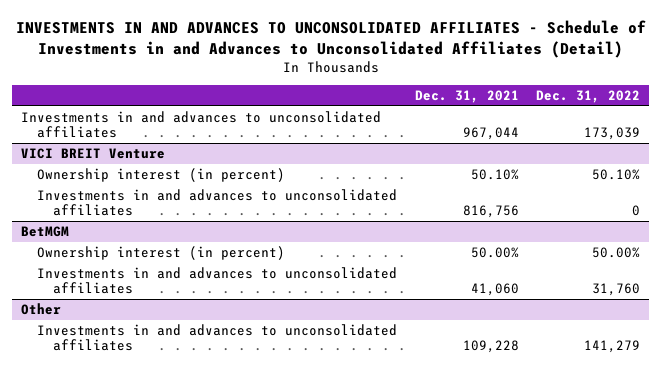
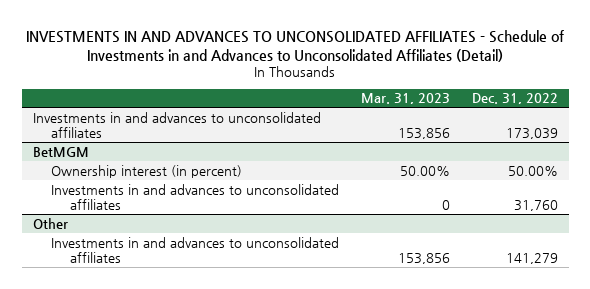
[414,90,519,104] Dec. 31, 2021 -> none
none -> [361,93,451,105] Mar. 31, 2023
[21,148,166,160] VICI BREIT Venture -> none
[37,168,286,183] Ownership interest (in percent) -> none
[37,189,398,217] Investments in and advances to unconsolidated affiliates -> none

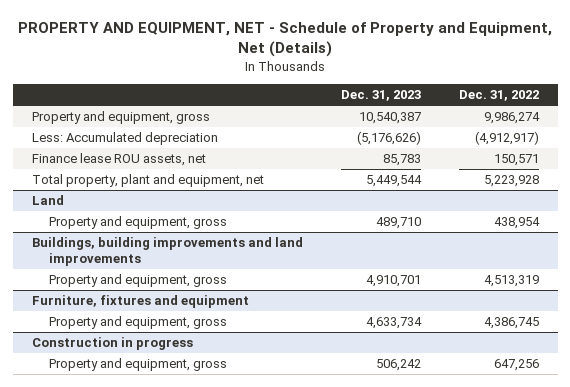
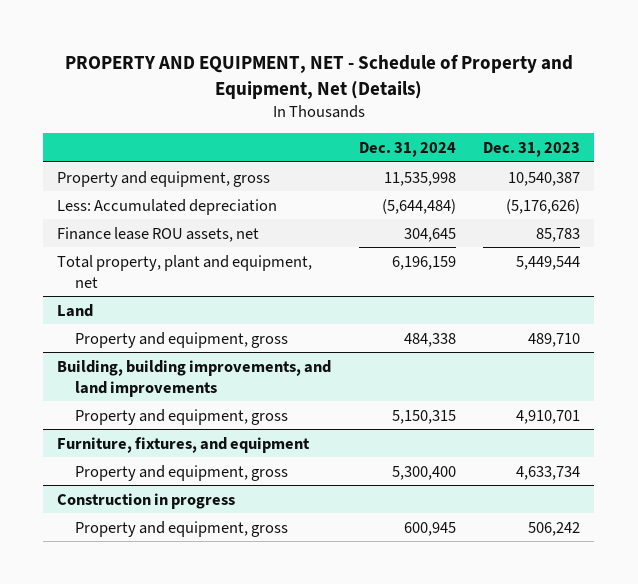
[458,90,539,102] Dec. 31, 2022 -> none
none -> [358,142,456,158] Dec. 31, 2024
[31,237,303,266] Buildings, building improvements and land improvements -> [57,359,332,397] Building, building improvements, and land improvements
[31,295,249,309] Furniture, fixtures and equipment -> [57,436,311,453] Furniture, fixtures, and equipment

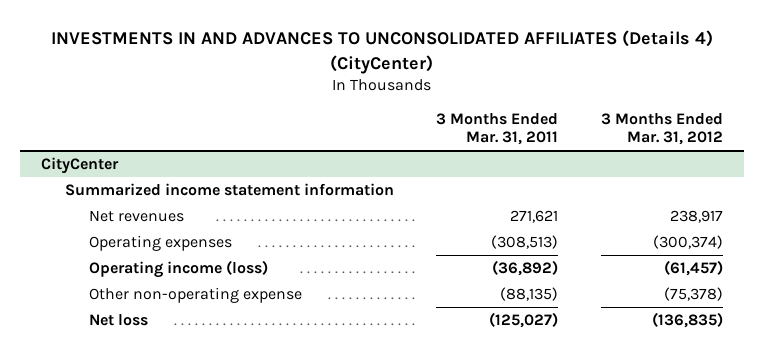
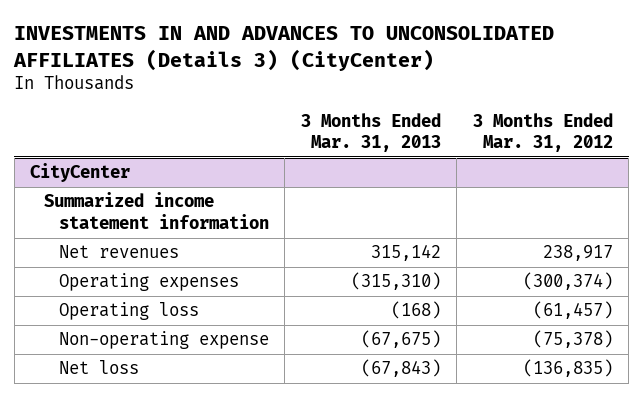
[50,30,713,74] INVESTMENTS IN AND ADVANCES TO UNCONSOLIDATED AFFILIATES (Details 4) (CityCenter) -> [13,26,555,71] INVESTMENTS IN AND ADVANCES TO UNCONSOLIDATED AFFILIATES (Details 3) (CityCenter)
[436,112,559,146] 3 Months Ended Mar. 31, 2011 -> none
none -> [300,112,441,153] 3 Months Ended Mar. 31, 2013
[89,260,269,279] Operating income (loss) -> [58,302,199,321] Operating loss
[89,287,303,304] Other non-operating expense -> [58,331,269,350] Non-operating expense

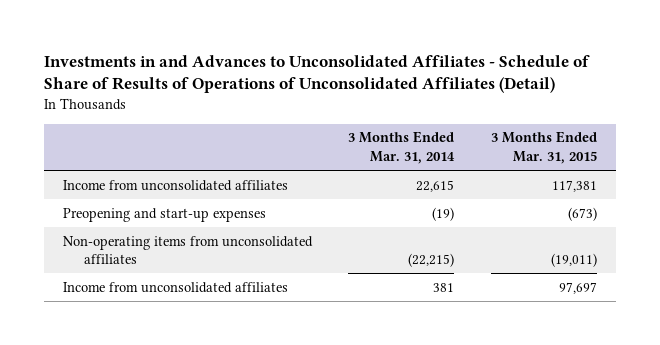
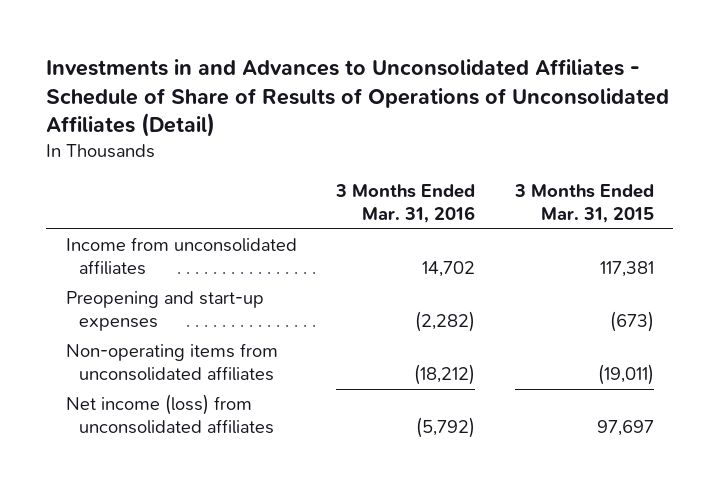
[348,131,456,165] 3 Months Ended Mar. 31, 2014 -> none
none -> [335,183,476,224] 3 Months Ended Mar. 31, 2016
[62,281,288,293] Income from unconsolidated affiliates -> [65,394,275,435] Net income (loss) from unconsolidated affiliates

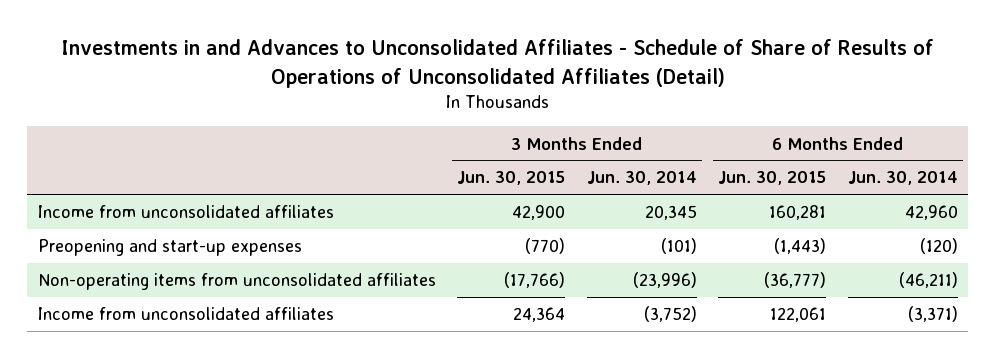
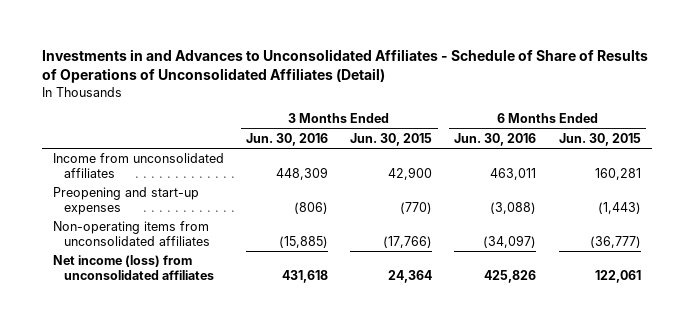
[586,171,697,186] Jun. 30, 2014 -> none
[847,171,958,186] Jun. 30, 2014 -> none
none -> [246,132,329,146] Jun. 30, 2016
none -> [454,132,537,146] Jun. 30, 2016
[37,307,334,321] Income from unconsolidated affiliates -> [53,255,214,280] Net income (loss) from unconsolidated affiliates

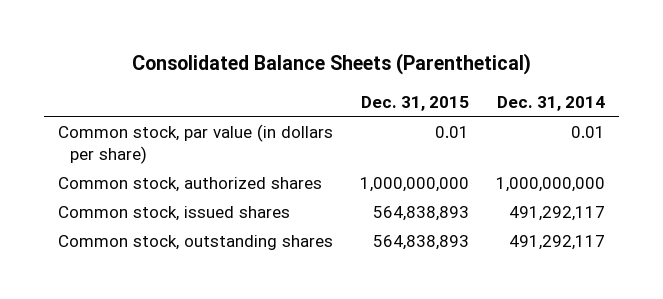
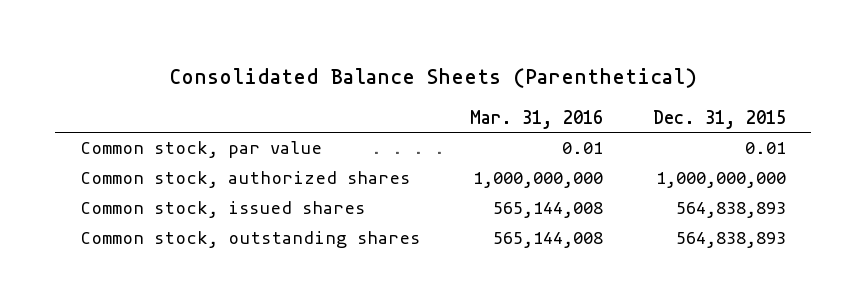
[497,95,606,111] Dec. 31, 2014 -> none
none -> [470,109,604,129] Mar. 31, 2016
[57,123,333,164] Common stock, par value (in dollars per share) -> [80,141,323,159] Common stock, par value

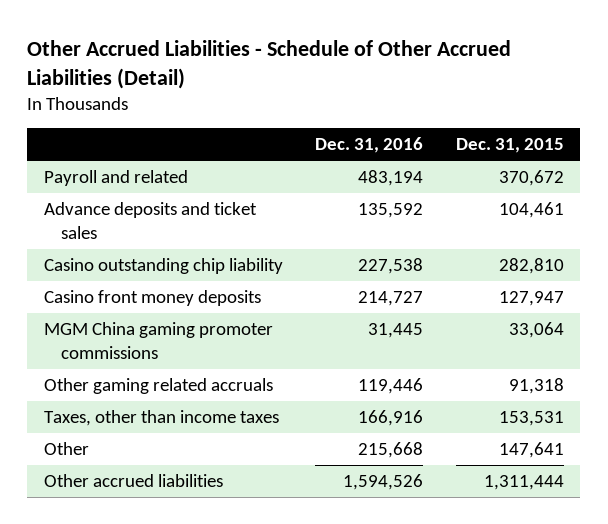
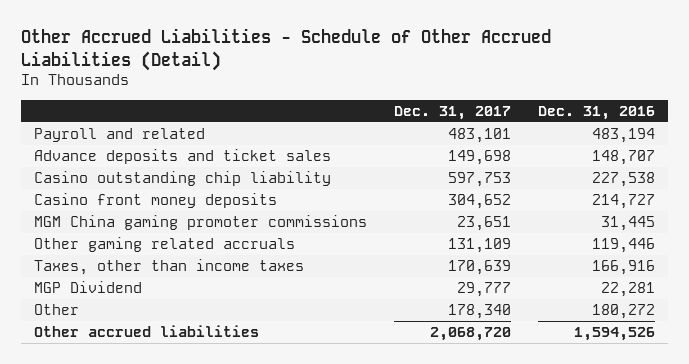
[456,138,565,154] Dec. 31, 2015 -> none
none -> [393,105,511,120] Dec. 31, 2017
[358,203,424,219] 135,592 -> [591,150,655,166] 148,707
none -> [34,281,143,294] MGP Dividend
[358,442,424,459] 215,668 -> [591,304,655,320] 180,272

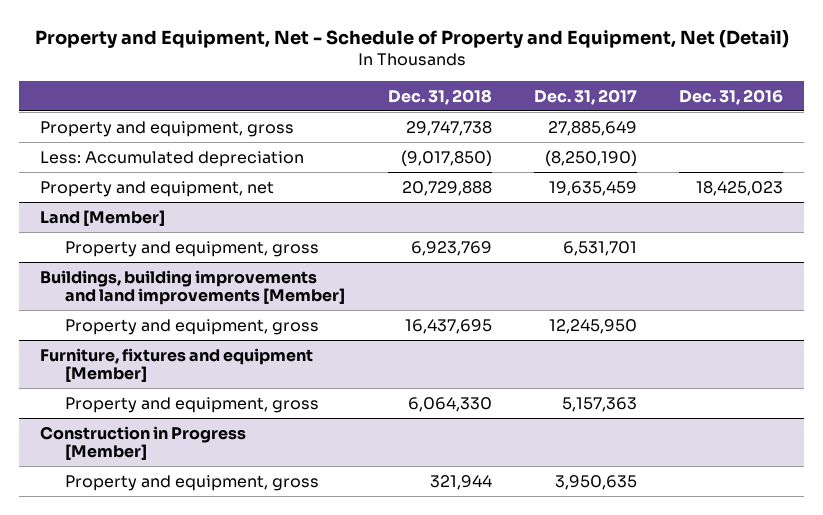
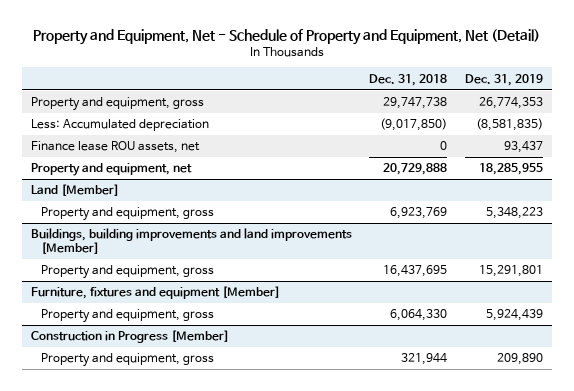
[533,88,637,105] Dec. 31, 2017 -> none
[679,88,784,105] Dec. 31, 2016 -> none
none -> [465,73,544,86] Dec. 31, 2019
none -> [30,141,200,154] Finance lease ROU assets, net

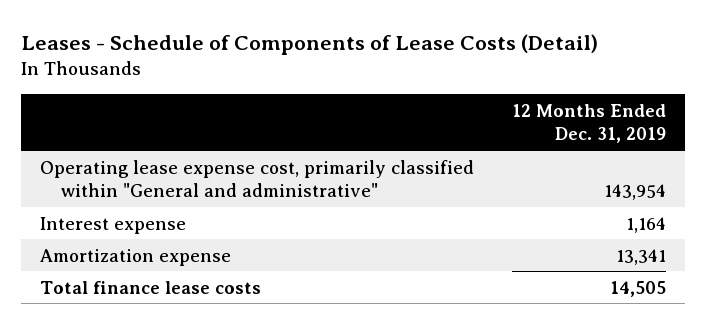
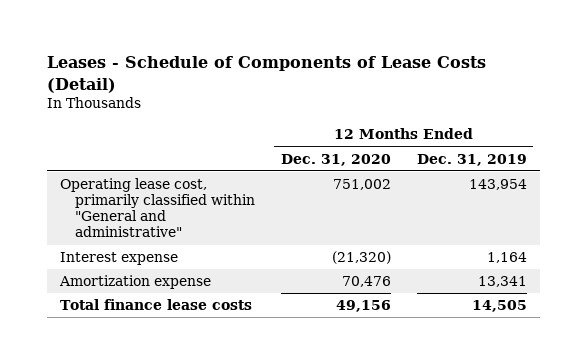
none -> [280,153,391,166] Dec. 31, 2020
[39,159,474,198] Operating lease expense cost, primarily classified within "General and administrative" -> [59,178,255,238] Operating lease cost, primarily classified within "General and administrative"

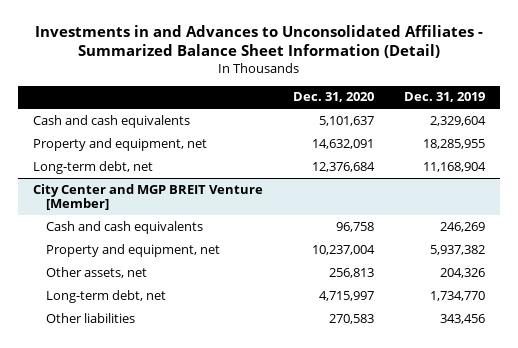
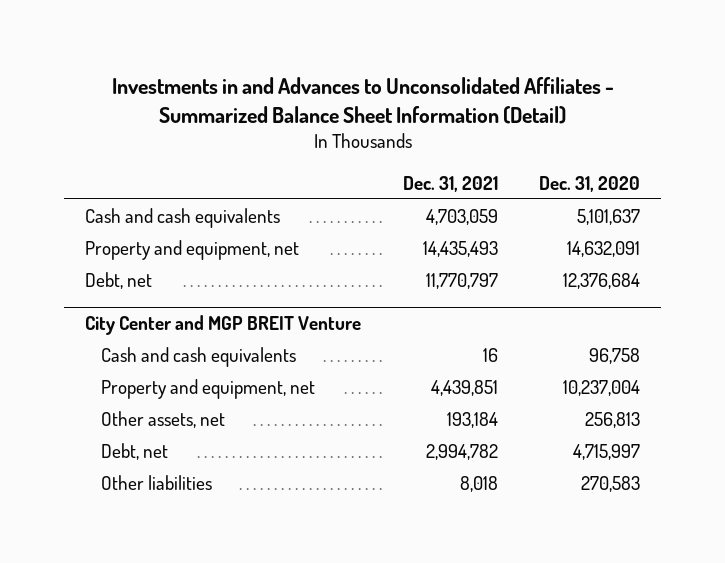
[404,92,486,103] Dec. 31, 2019 -> none
none -> [402,175,498,192] Dec. 31, 2021
[32,160,153,174] Long-term debt, net -> [85,271,153,289] Debt, net
[32,183,263,211] City Center and MGP BREIT Venture [Member] -> [85,315,362,336] City Center and MGP BREIT Venture
[46,289,167,303] Long-term debt, net -> [100,442,168,460] Debt, net

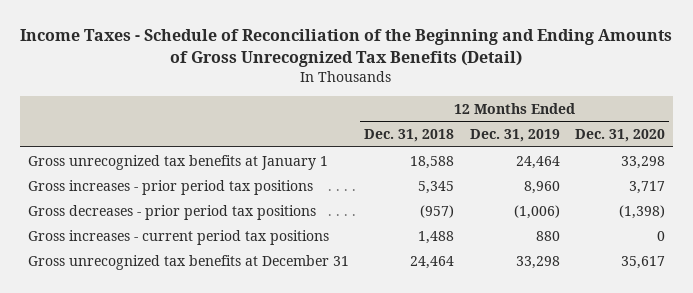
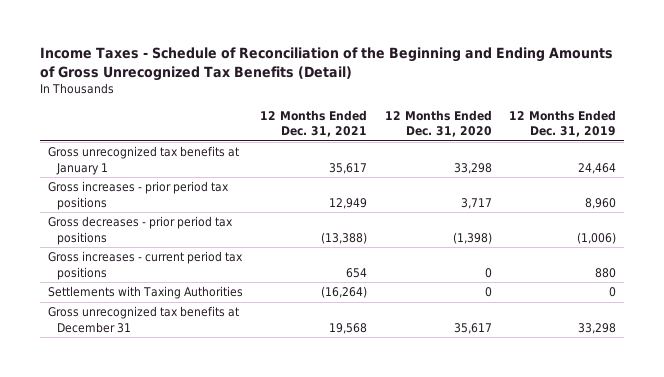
[364,129,455,143] Dec. 31, 2018 -> none
none -> [260,109,368,138] 12 Months Ended Dec. 31, 2021
none -> [48,286,244,300] Settlements with Taxing Authorities

